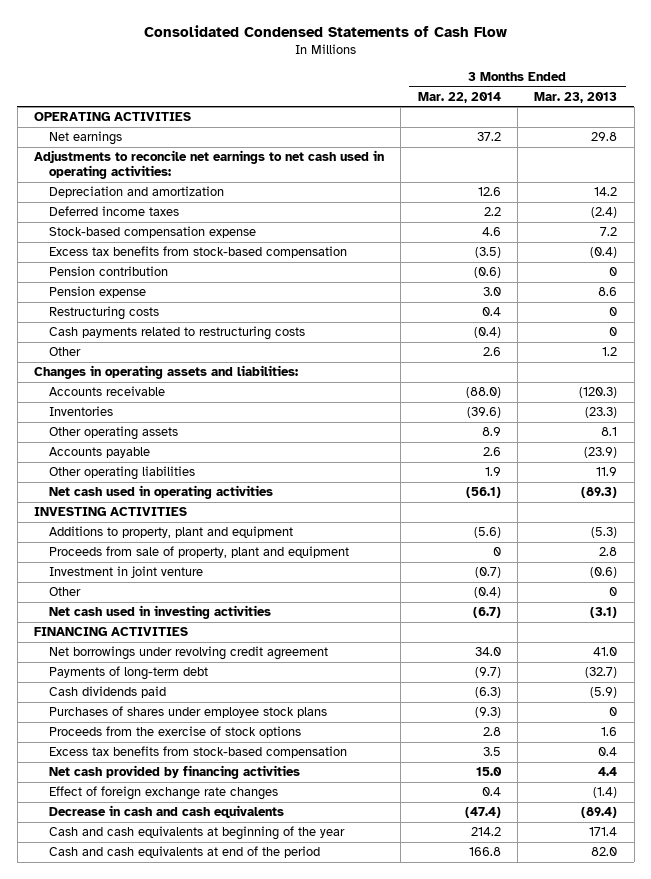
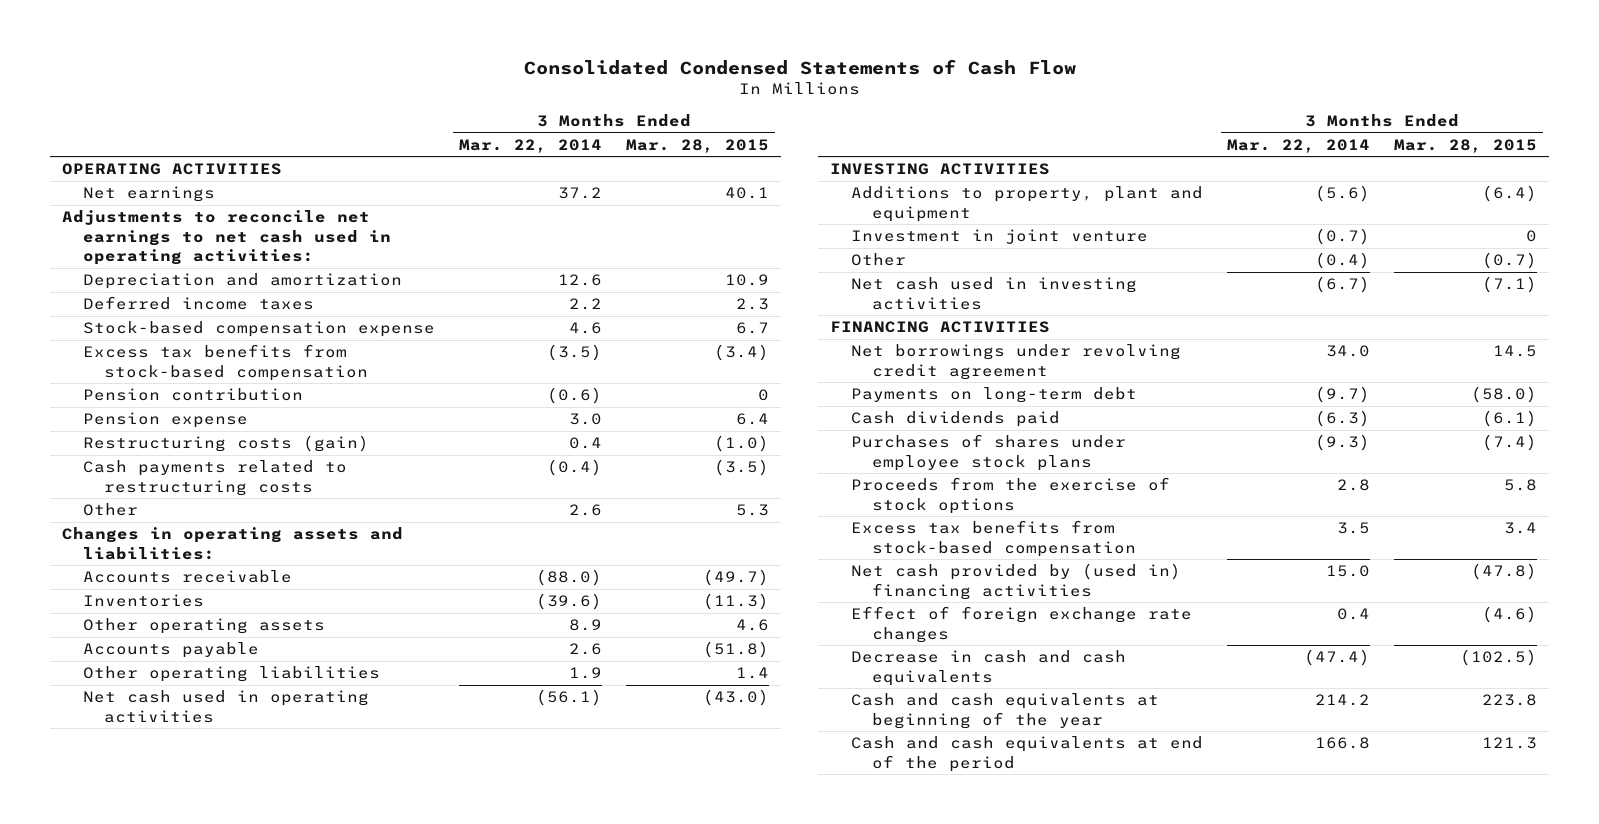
[534,91,618,103] Mar. 23, 2013 -> none
none -> [625,138,769,153] Mar. 28, 2015
[49,306,160,321] Restructuring costs -> [83,435,370,453] Restructuring costs (gain)
[49,546,350,559] Proceeds from sale of property, plant and equipment -> none
[49,666,209,681] Payments of long-term debt -> [851,387,1138,404] Payments on long-term debt
[49,765,301,780] Net cash provided by financing activities -> [851,563,1182,600] Net cash provided by (used in) financing activities

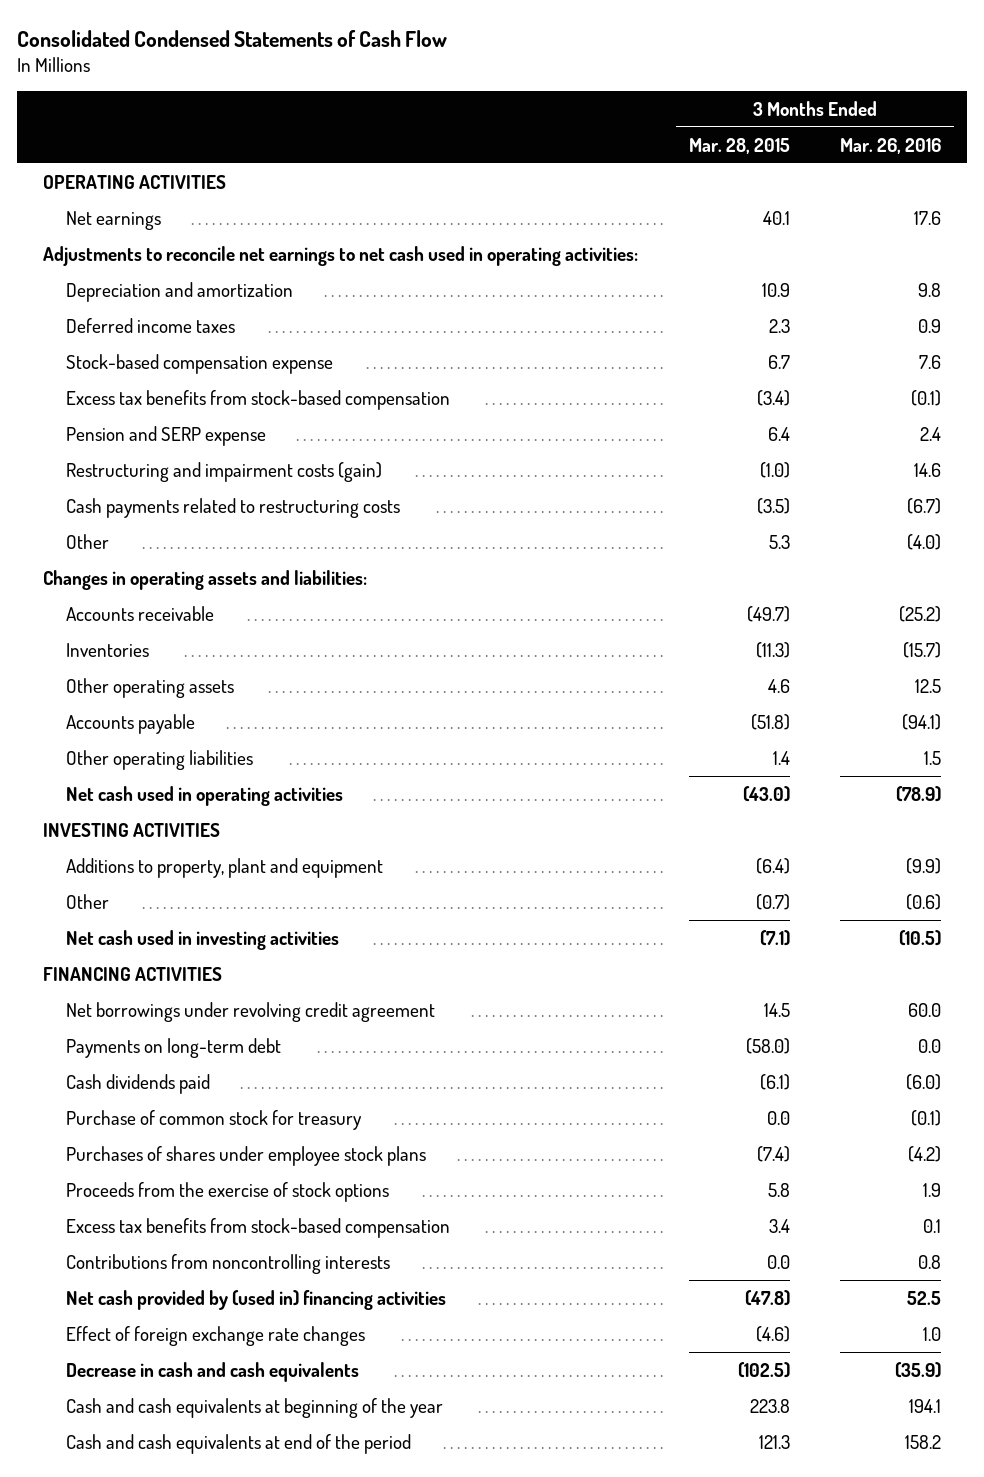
[458,138,602,153] Mar. 22, 2014 -> none
none -> [840,137,942,154] Mar. 26, 2016
[83,388,304,402] Pension contribution -> none
[83,412,249,429] Pension expense -> [65,425,266,446] Pension and SERP expense
[83,435,370,453] Restructuring costs (gain) -> [65,461,382,482] Restructuring and impairment costs (gain)
[851,229,1149,245] Investment in joint venture -> none
none -> [65,1109,362,1130] Purchase of common stock for treasury
none -> [65,1253,390,1274] Contributions from noncontrolling interests

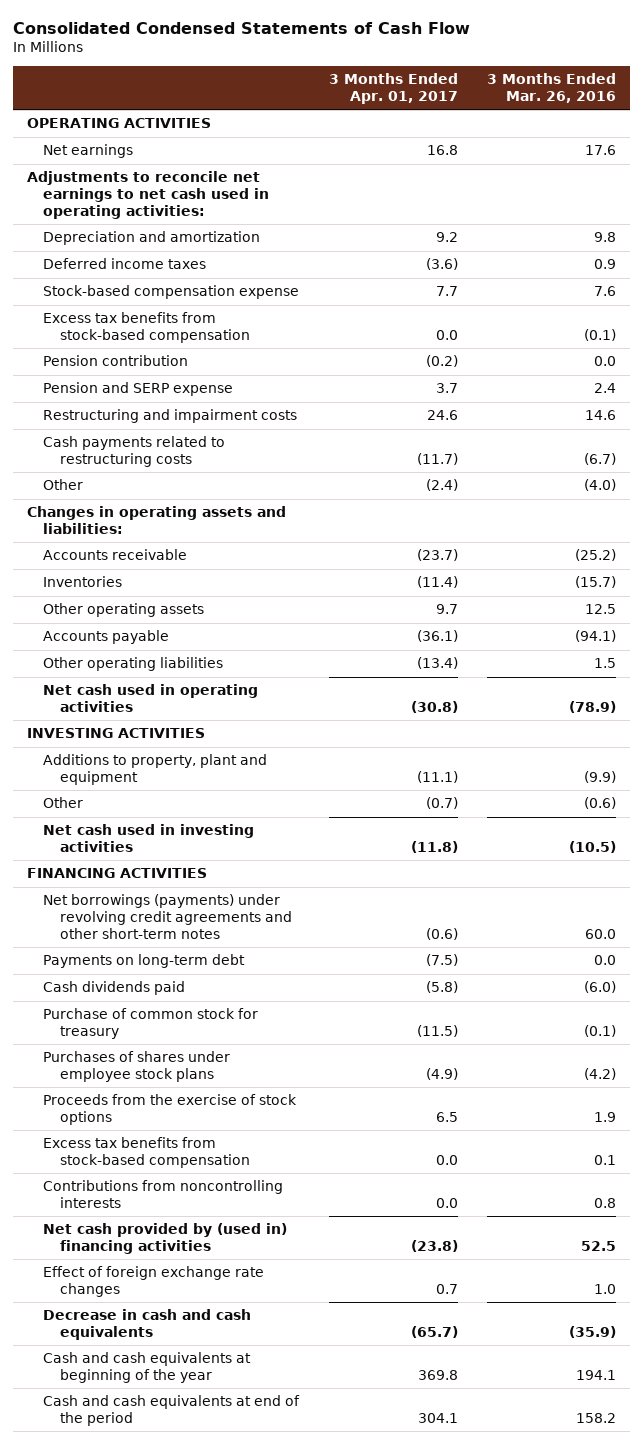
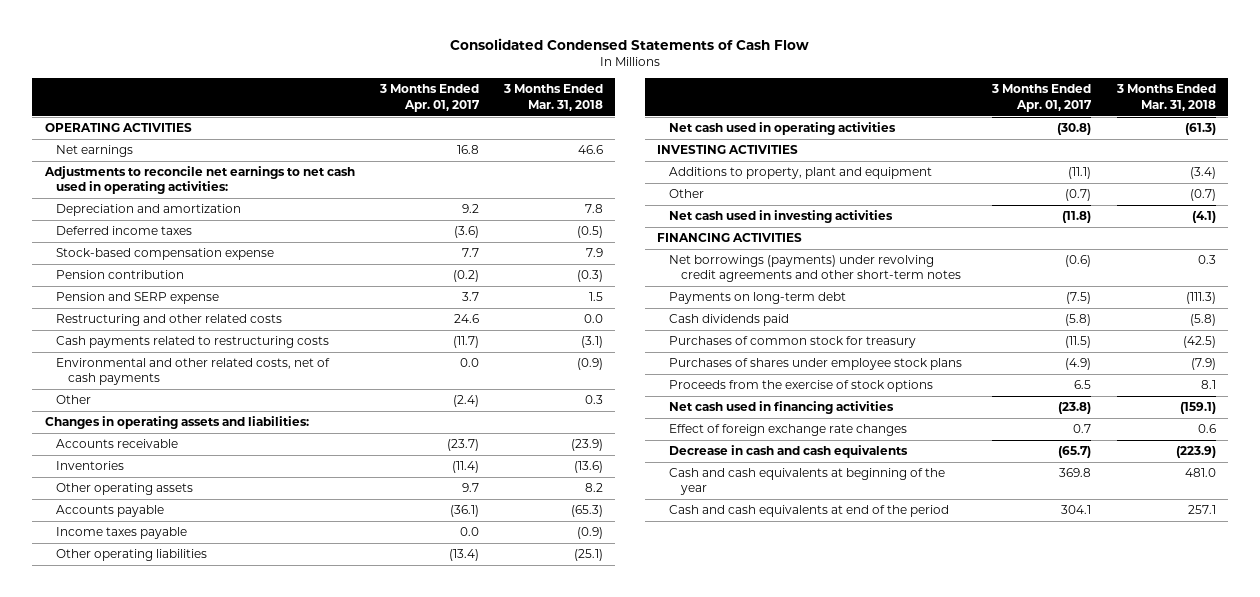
[486,73,616,104] 3 Months Ended Mar. 26, 2016 -> none
none -> [502,84,603,111] 3 Months Ended Mar. 31, 2018
[43,312,250,344] Excess tax benefits from stock-based compensation -> none
[43,409,298,424] Restructuring and impairment costs -> [56,314,283,327] Restructuring and other related costs
none -> [56,358,331,386] Environmental and other related costs, net of cash payments
none -> [56,527,188,540] Income taxes payable
[43,1008,259,1040] Purchase of common stock for treasury -> [669,336,917,349] Purchases of common stock for treasury
[43,1137,250,1169] Excess tax benefits from stock-based compensation -> none
[43,1180,284,1209] Contributions from noncontrolling interests -> none
[43,1223,288,1255] Net cash provided by (used in) financing activities -> [669,401,895,415] Net cash used in financing activities

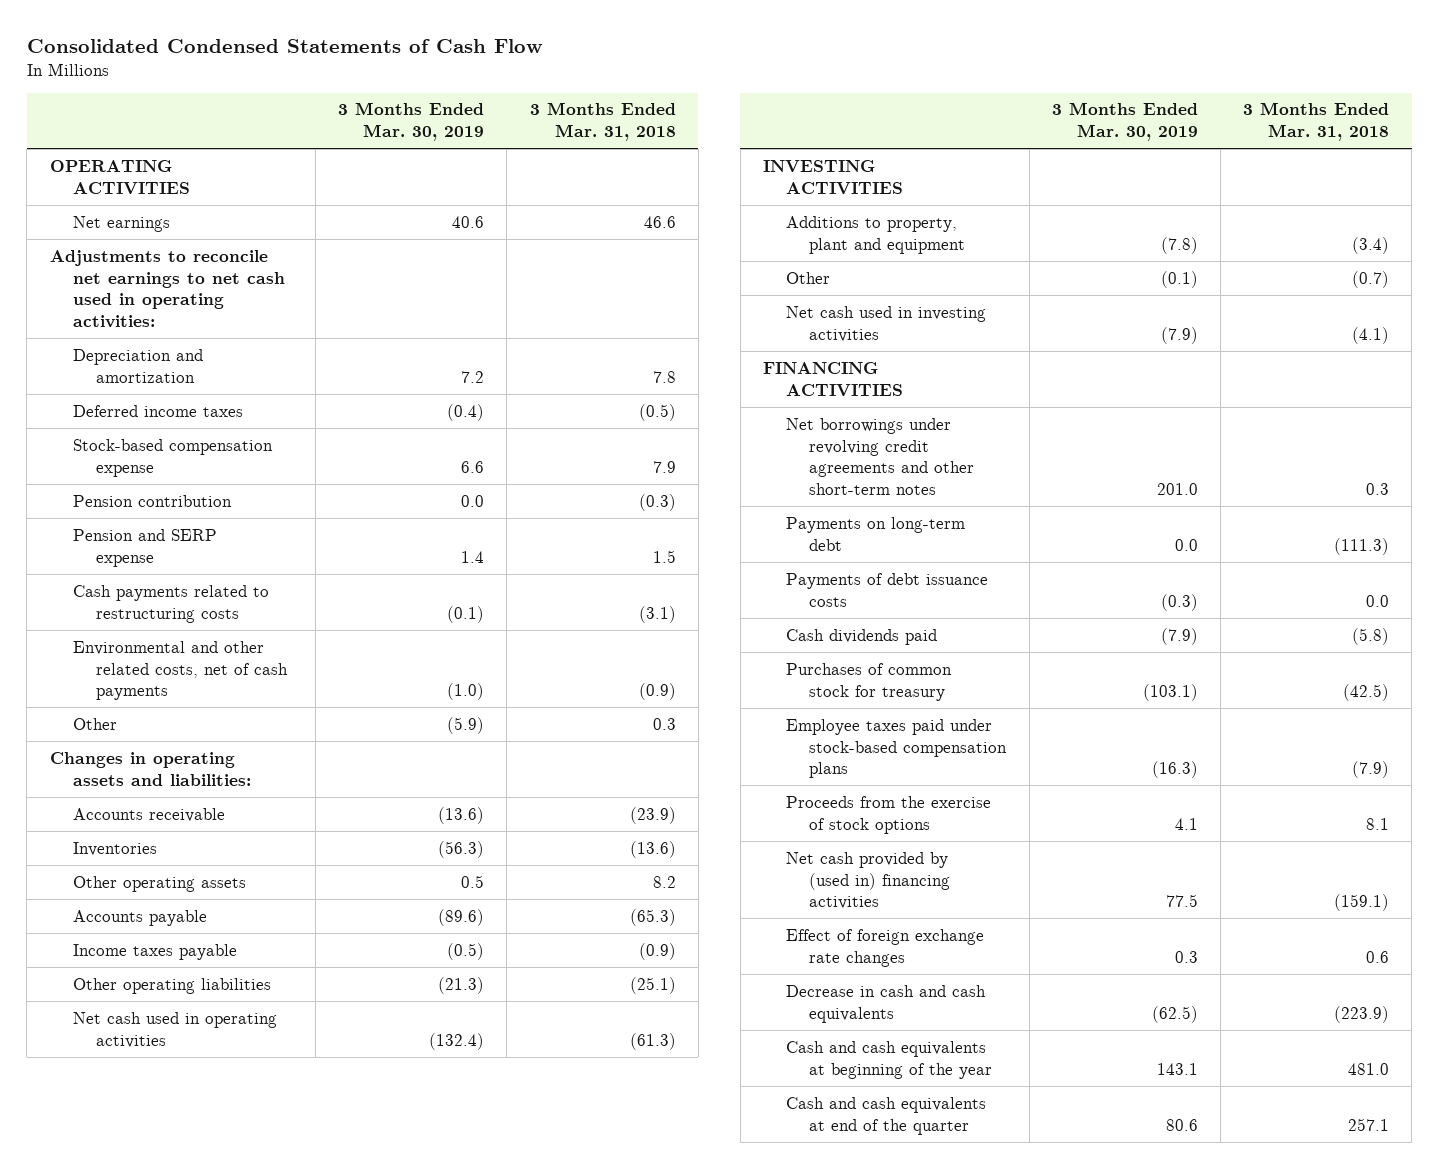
[378,84,480,112] 3 Months Ended Apr. 01, 2017 -> none
none -> [338,102,485,142] 3 Months Ended Mar. 30, 2019
[56,314,283,327] Restructuring and other related costs -> none
[669,255,961,283] Net borrowings (payments) under revolving credit agreements and other short-term notes -> [786,417,975,496] Net borrowings under revolving credit agreements and other short-term notes
none -> [786,572,989,607] Payments of debt issuance costs
[669,358,963,371] Purchases of shares under employee stock plans -> [786,718,1008,779] Employee taxes paid under stock-based compensation plans
[669,401,895,415] Net cash used in financing activities -> [786,851,951,910] Net cash provided by (used in) financing activities
[669,505,950,518] Cash and cash equivalents at end of the period -> [786,1096,987,1135] Cash and cash equivalents at end of the quarter

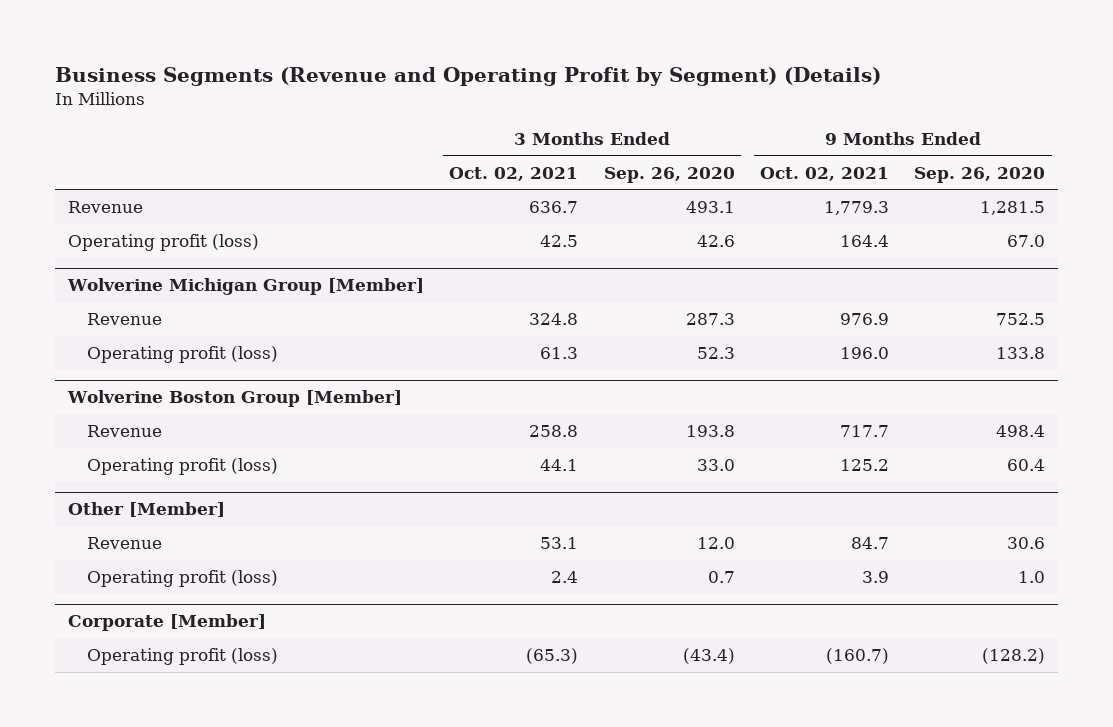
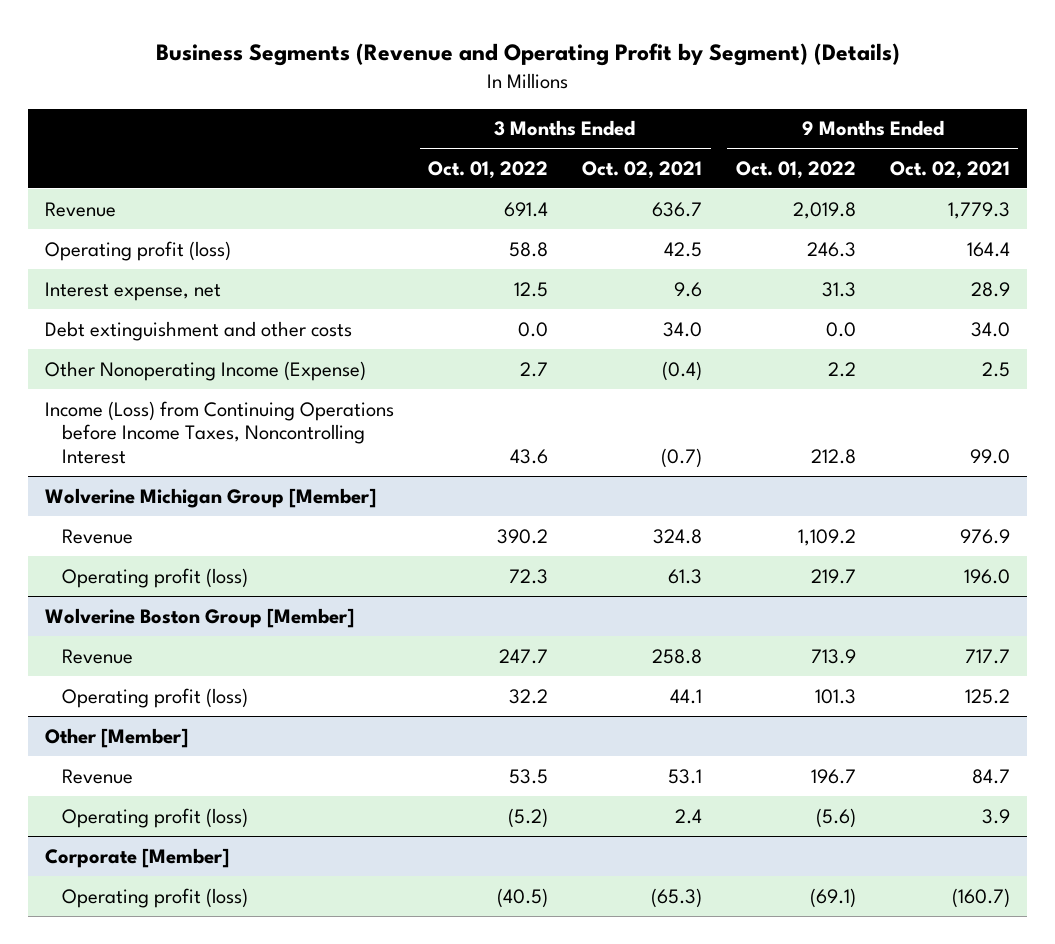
[603,166,735,183] Sep. 26, 2020 -> none
[914,166,1046,183] Sep. 26, 2020 -> none
none -> [428,160,549,179] Oct. 01, 2022
none -> [735,160,856,179] Oct. 01, 2022
none -> [45,281,222,301] Interest expense, net
none -> [45,320,353,341] Debt extinguishment and other costs
none -> [45,360,367,381] Other Nonoperating Income (Expense)
none -> [45,400,395,465] Income (Loss) from Continuing Operations before Income Taxes, Noncontrolling Interest

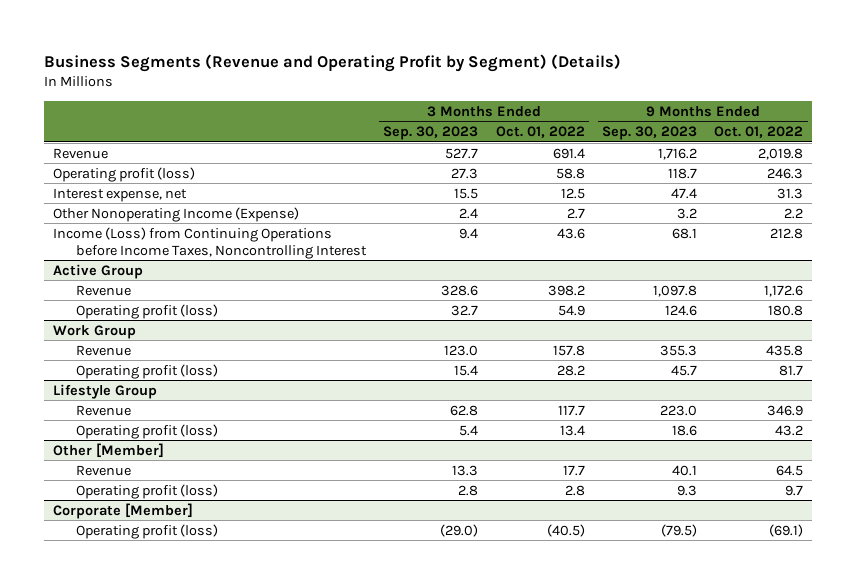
[582,160,703,179] Oct. 02, 2021 -> none
[889,160,1010,179] Oct. 02, 2021 -> none
none -> [383,125,479,140] Sep. 30, 2023
none -> [602,125,698,140] Sep. 30, 2023
[45,320,353,341] Debt extinguishment and other costs -> none
[45,487,377,508] Wolverine Michigan Group [Member] -> none
[45,607,355,628] Wolverine Boston Group [Member] -> none
none -> [53,263,144,279] Active Group
[497,528,549,544] 390.2 -> [547,284,585,296] 398.2
[797,528,856,546] 1,109.2 -> [764,284,804,297] 1,172.6
[509,568,549,584] 72.3 -> [557,304,585,316] 54.9
[810,568,856,584] 219.7 -> [768,304,804,316] 180.8
none -> [53,324,137,339] Work Group
[499,648,549,664] 247.7 -> [552,344,585,356] 157.8
[810,648,856,664] 713.9 -> [766,344,804,356] 435.8
[509,688,549,704] 32.2 -> [556,364,585,376] 28.2
[814,688,856,704] 101.3 -> [779,364,804,376] 81.7
none -> [53,383,158,399] Lifestyle Group
none -> [75,404,131,416] Revenue
none -> [75,423,218,439] Operating profit (loss)
[509,768,549,784] 53.5 -> [562,464,585,476] 17.7
[810,768,856,784] 196.7 -> [776,464,804,476] 64.5
[508,807,549,828] (5.2) -> [564,484,585,496] 2.8
[815,807,856,828] (5.6) -> [785,484,804,496] 9.7

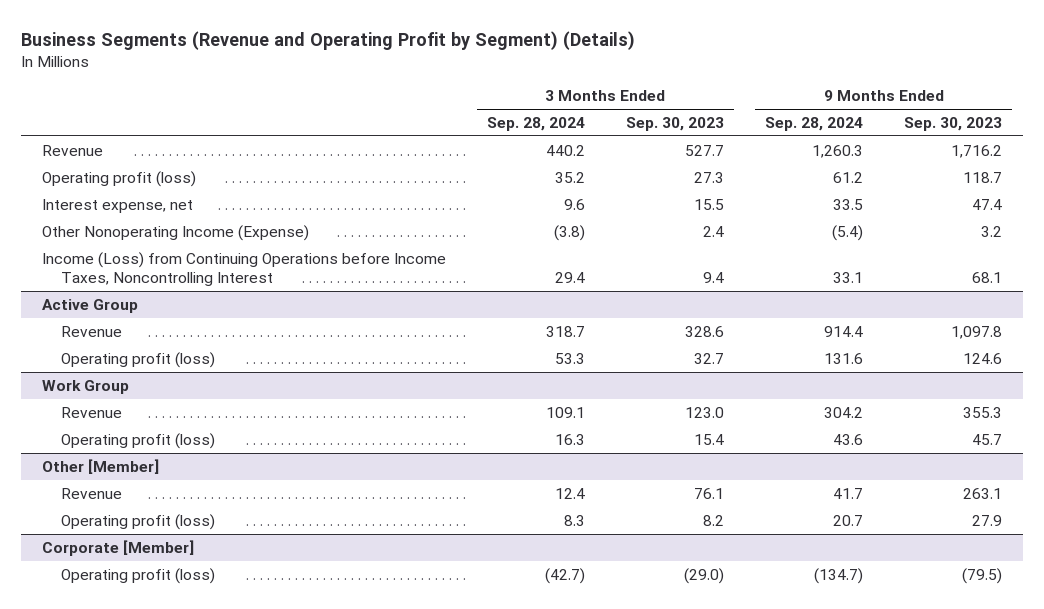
[495,125,585,138] Oct. 01, 2022 -> none
[714,125,804,138] Oct. 01, 2022 -> none
none -> [486,117,585,132] Sep. 28, 2024
none -> [765,117,864,132] Sep. 28, 2024
[53,383,158,399] Lifestyle Group -> none
[75,404,131,416] Revenue -> none
[75,423,218,439] Operating profit (loss) -> none
[452,464,479,476] 13.3 -> [693,487,724,499] 76.1
[672,464,698,476] 40.1 -> [963,487,1003,499] 263.1
[458,484,479,496] 2.8 -> [702,514,724,526] 8.2
[677,484,698,496] 9.3 -> [972,514,1003,526] 27.9

